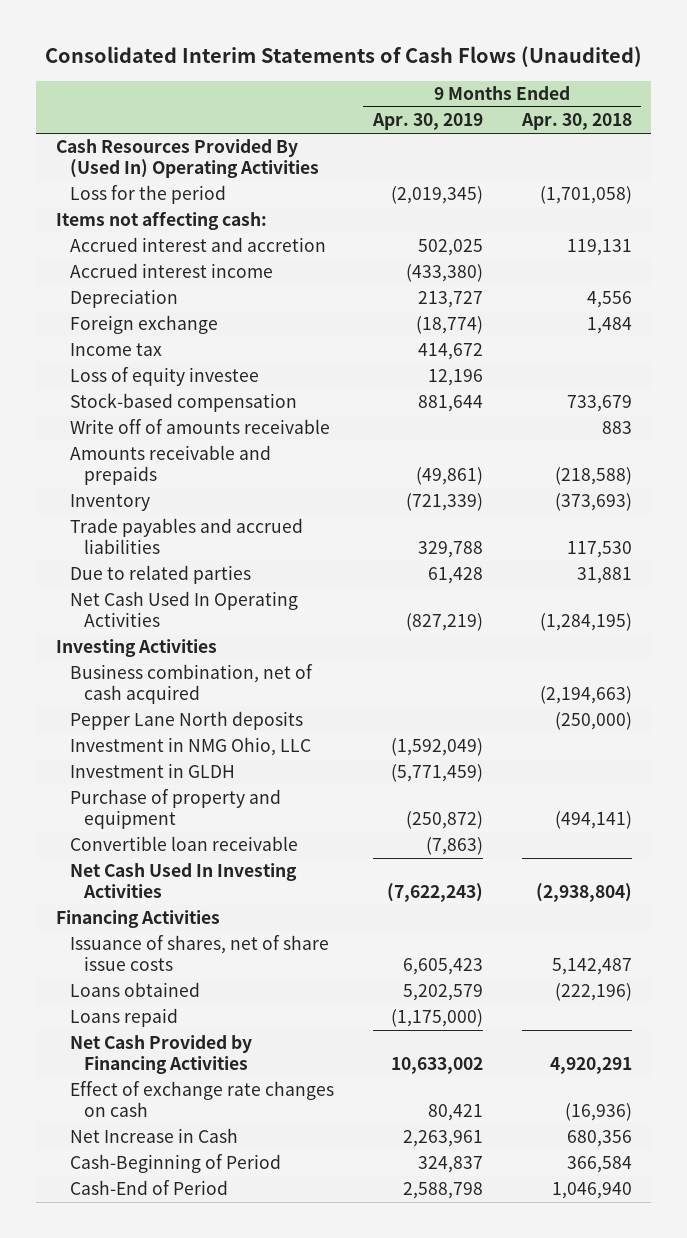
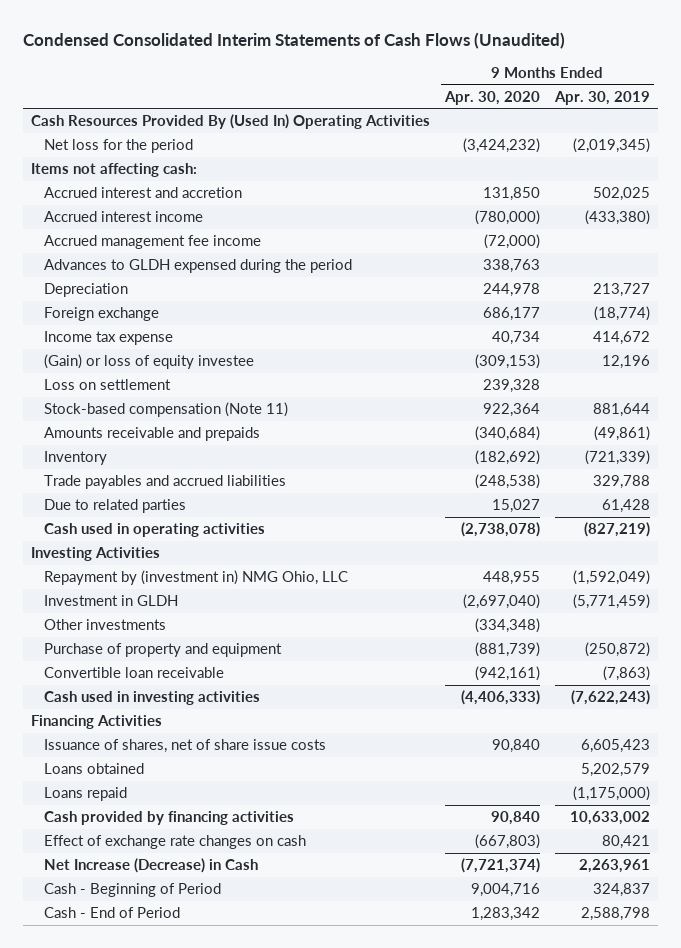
[44,46,642,68] Consolidated Interim Statements of Cash Flows (Unaudited) -> [23,32,566,50] Condensed Consolidated Interim Statements of Cash Flows (Unaudited)
[520,113,632,131] Apr. 30, 2018 -> none
none -> [443,90,540,105] Apr. 30, 2020
[69,185,226,205] Loss for the period -> [44,139,194,154] Net loss for the period
none -> [44,235,262,250] Accrued management fee income
none -> [44,259,353,274] Advances to GLDH expensed during the period
[69,419,330,435] Write off of amounts receivable -> none
[69,343,162,357] Income tax -> [44,331,174,346] Income tax expense
[69,367,259,387] Loss of equity investee -> [44,354,255,370] (Gain) or loss of equity investee
none -> [44,379,172,391] Loss on settlement
[69,393,297,413] Stock-based compensation -> [44,402,289,418] Stock-based compensation (Note 11)
[69,591,298,628] Net Cash Used In Operating Activities -> [44,523,266,538] Cash used in operating activities
[69,664,313,705] Business combination, net of cash acquired -> none
[69,711,303,731] Pepper Lane North deposits -> none
[69,737,311,757] Investment in NMG Ohio, LLC -> [44,570,349,586] Repayment by (investment in) NMG Ohio, LLC
none -> [44,619,167,631] Other investments
[69,863,297,899] Net Cash Used In Investing Activities -> [44,691,261,706] Cash used in investing activities
[69,1035,252,1075] Net Cash Provided by Financing Activities -> [44,811,295,826] Cash provided by financing activities
[69,1128,238,1144] Net Increase in Cash -> [44,858,259,874] Net Increase (Decrease) in Cash
[69,1154,281,1174] Cash-Beginning of Period -> [44,883,222,898] Cash - Beginning of Period
[69,1180,228,1196] Cash-End of Period -> [44,907,181,919] Cash - End of Period

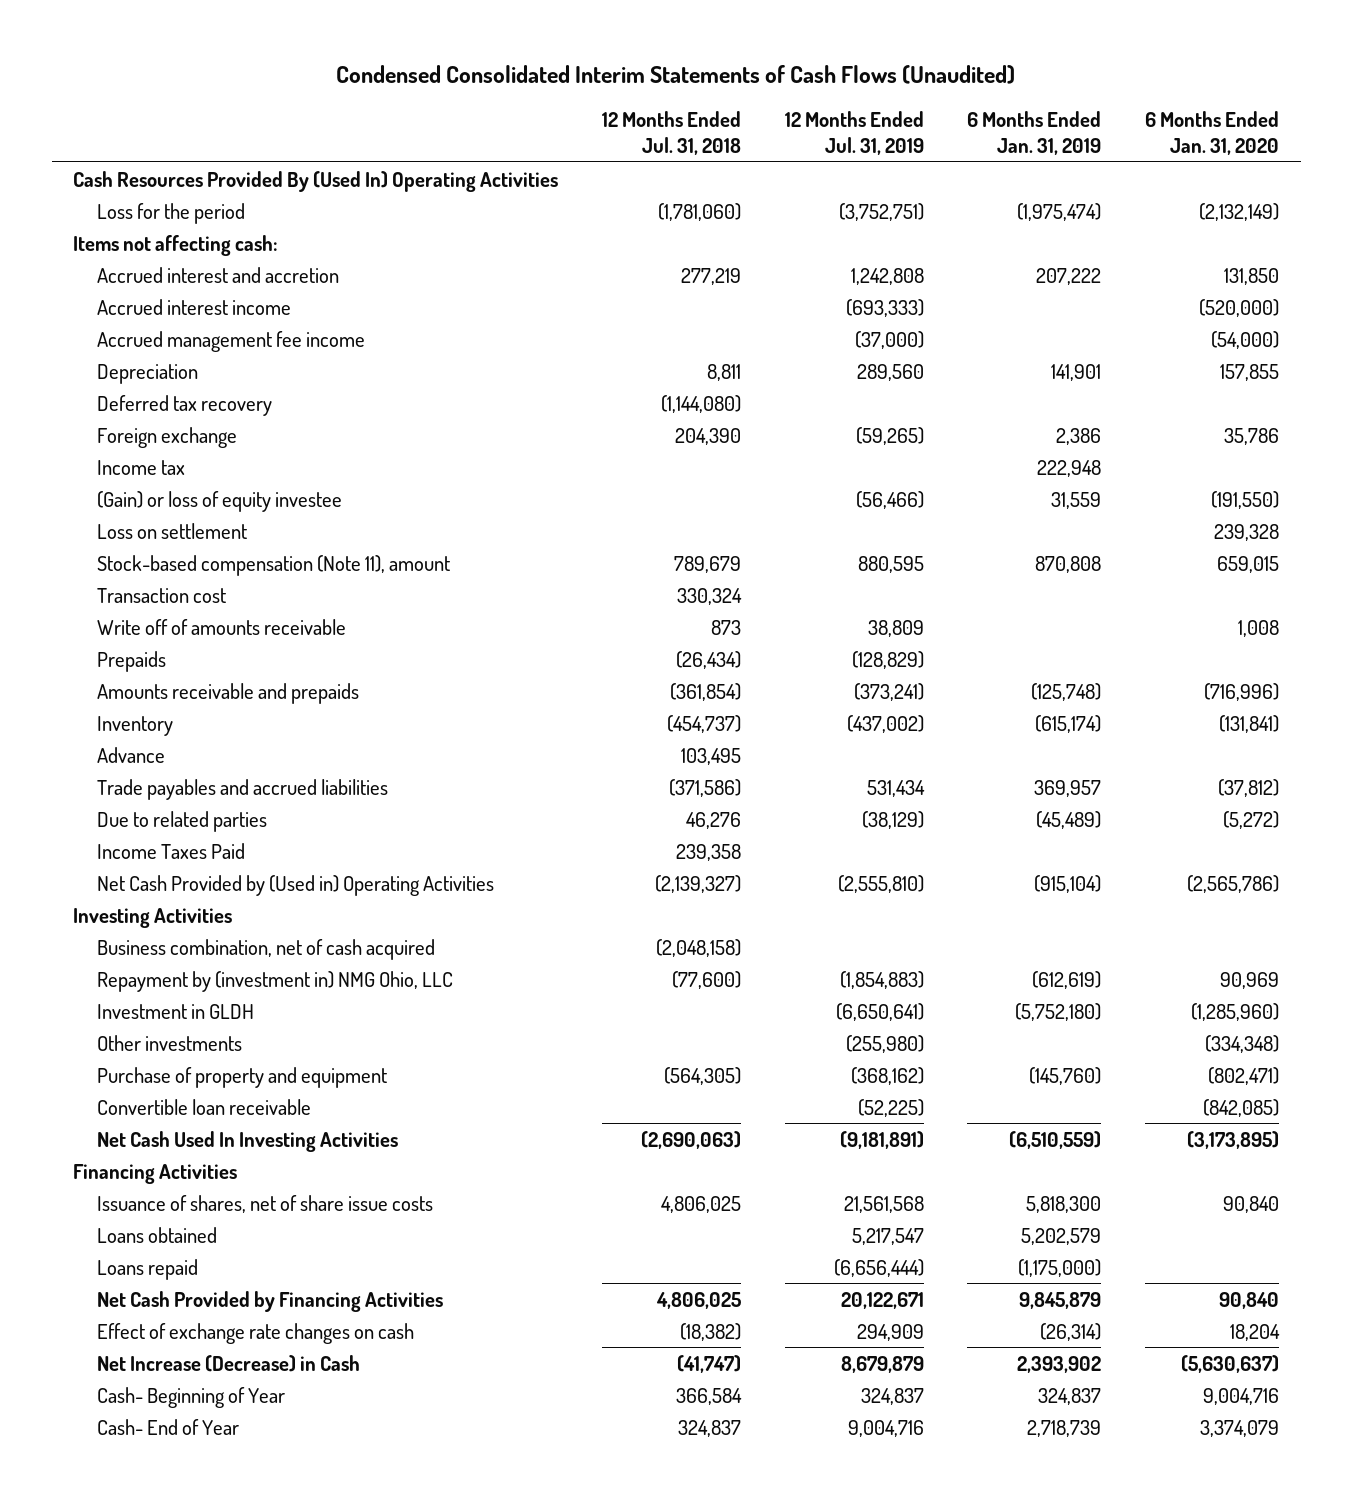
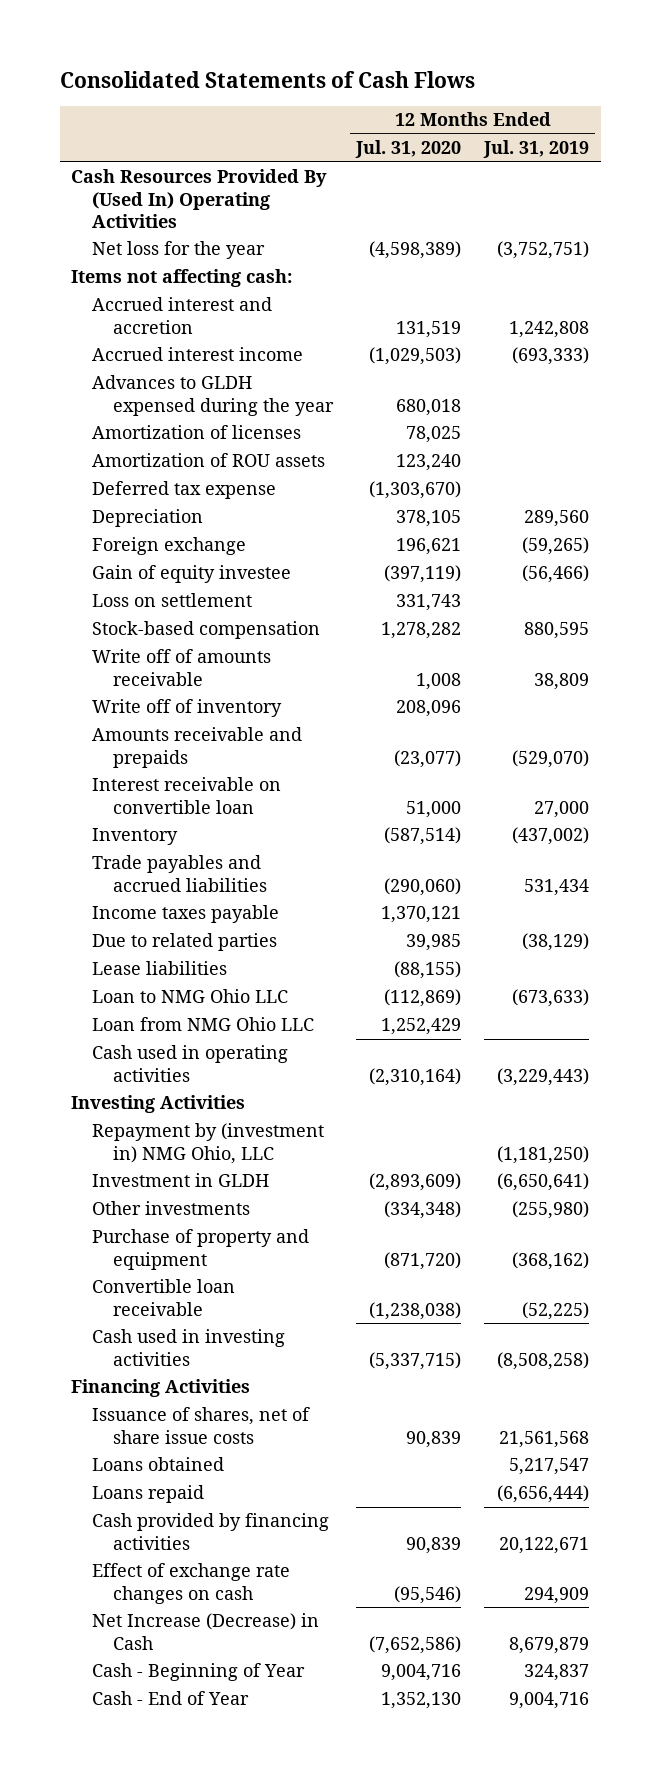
[336,65,1016,85] Condensed Consolidated Interim Statements of Cash Flows (Unaudited) -> [59,70,475,88] Consolidated Statements of Cash Flows
[602,111,742,156] 12 Months Ended Jul. 31, 2018 -> none
[967,111,1102,156] 6 Months Ended Jan. 31, 2019 -> none
[1144,111,1279,156] 6 Months Ended Jan. 31, 2020 -> none
none -> [355,140,462,159] Jul. 31, 2020
[97,202,246,224] Loss for the period -> [92,241,266,260] Net loss for the year
[97,330,366,352] Accrued management fee income -> none
none -> [92,375,334,416] Advances to GLDH expensed during the year
none -> [92,425,302,440] Amortization of licenses
none -> [92,453,326,468] Amortization of ROU assets
none -> [92,481,277,500] Deferred tax expense
[97,394,273,416] Deferred tax recovery -> none
[97,459,186,475] Income tax -> none
[97,490,343,512] (Gain) or loss of equity investee -> [92,565,292,584] Gain of equity investee
[97,587,227,603] Transaction cost -> none
[97,554,451,576] Stock-based compensation (Note 11), amount -> [92,621,321,640] Stock-based compensation
[97,650,167,672] Prepaids -> none
none -> [92,699,283,718] Write off of inventory
[853,682,924,701] (373,241) -> [512,749,590,768] (529,070)
none -> [92,777,282,814] Interest receivable on convertible loan
[97,746,166,763] Advance -> none
none -> [92,905,280,924] Income taxes payable
[97,842,246,859] Income Taxes Paid -> none
none -> [92,961,228,976] Lease liabilities
none -> [92,989,289,1004] Loan to NMG Ohio LLC
none -> [92,1017,315,1032] Loan from NMG Ohio LLC
[97,874,495,896] Net Cash Provided by (Used in) Operating Activities -> [92,1045,289,1082] Cash used in operating activities
[837,874,924,893] (2,555,810) -> [497,1067,590,1086] (3,229,443)
[97,938,436,960] Business combination, net of cash acquired -> none
[839,970,924,989] (1,854,883) -> [497,1145,590,1164] (1,181,250)
[97,1130,399,1152] Net Cash Used In Investing Activities -> [92,1329,286,1366] Cash used in investing activities
[839,1130,924,1149] (9,181,891) -> [497,1351,590,1370] (8,508,258)
[97,1290,444,1312] Net Cash Provided by Financing Activities -> [92,1513,330,1550] Cash provided by financing activities
[97,1386,286,1408] Cash- Beginning of Year -> [92,1663,306,1682] Cash - Beginning of Year
[97,1418,240,1435] Cash- End of Year -> [92,1691,250,1706] Cash - End of Year

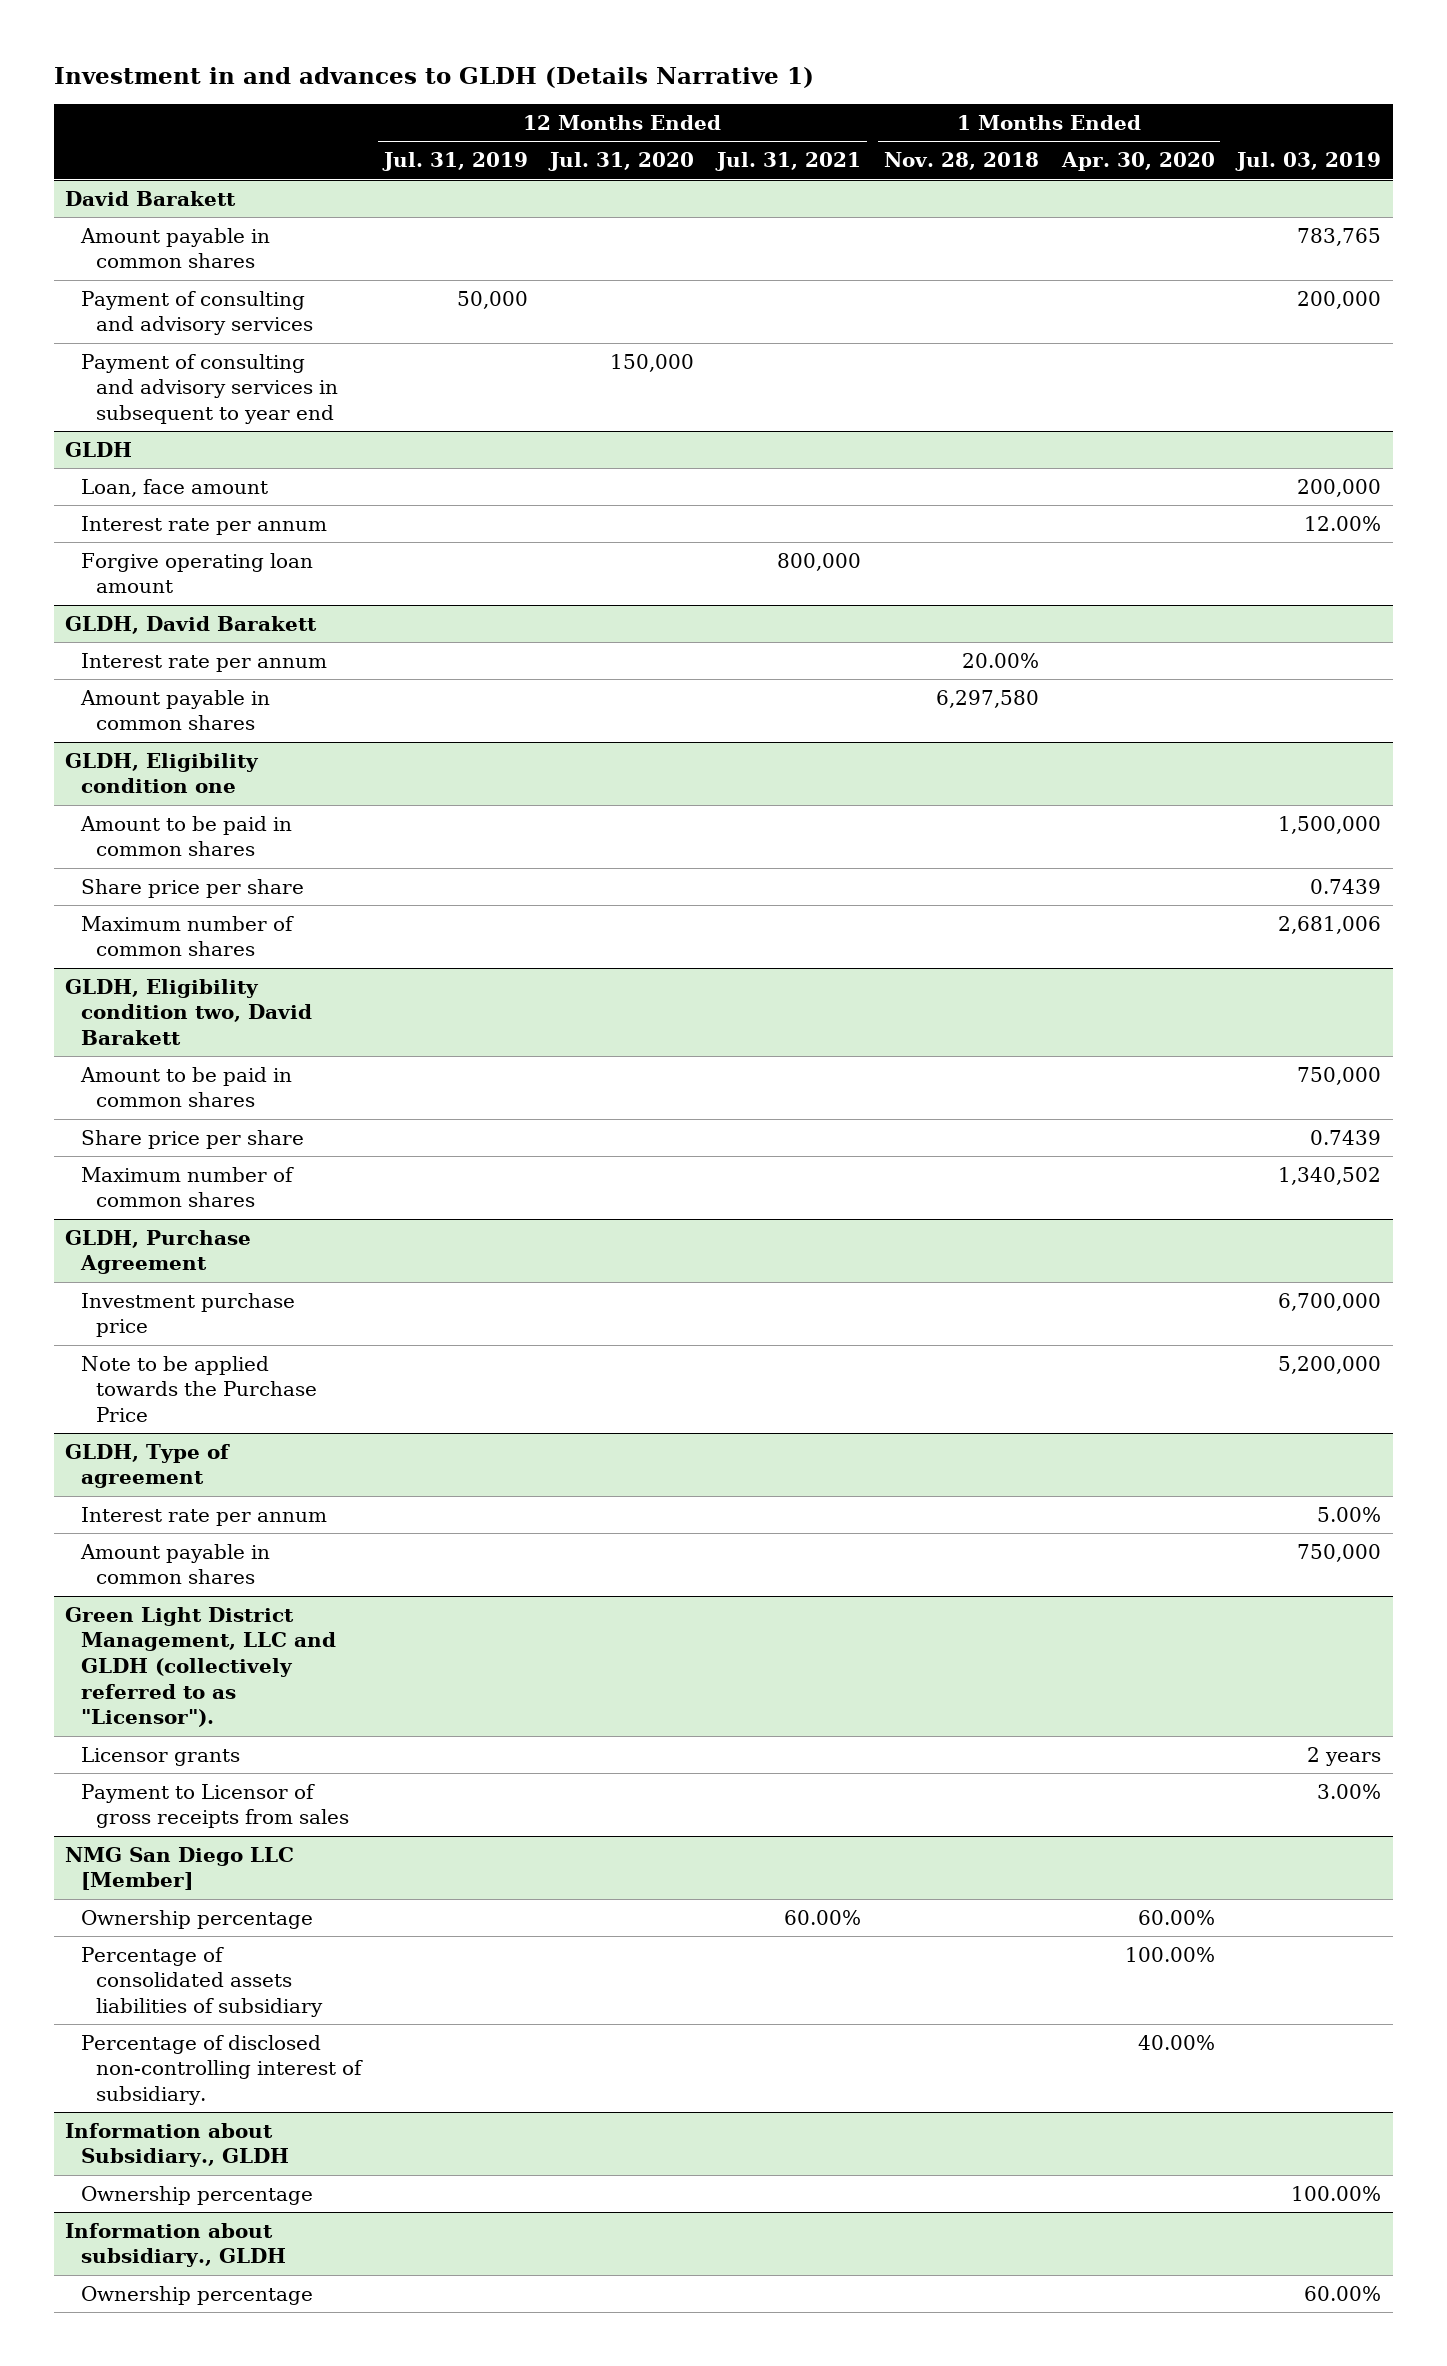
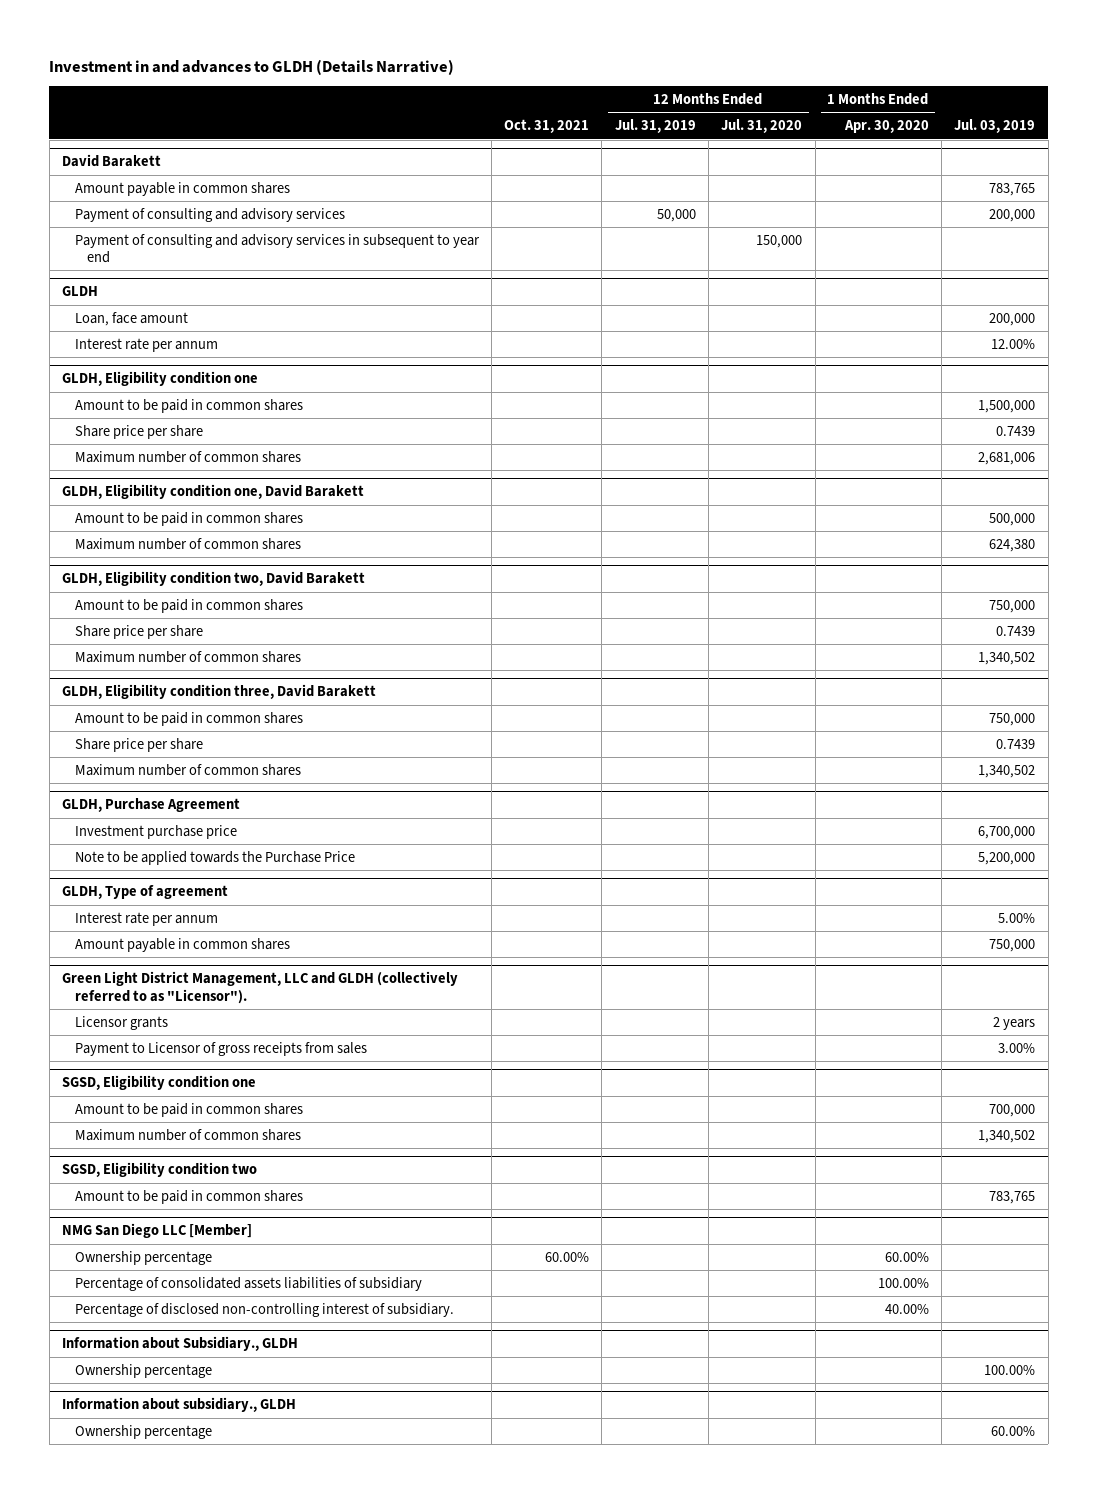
[53,67,814,89] Investment in and advances to GLDH (Details Narrative 1) -> [49,58,455,75] Investment in and advances to GLDH (Details Narrative)
[715,152,862,172] Jul. 31, 2021 -> none
[883,152,1039,171] Nov. 28, 2018 -> none
none -> [504,119,590,134] Oct. 31, 2021
[80,552,313,594] Forgive operating loan amount -> none
[65,615,318,634] GLDH, David Barakett -> none
[80,652,327,672] Interest rate per annum -> none
[79,689,270,731] Amount payable in common shares -> none
none -> [61,484,364,500] GLDH, Eligibility condition one, David Barakett
none -> [74,511,303,526] Amount to be paid in common shares
none -> [74,537,301,550] Maximum number of common shares
none -> [61,684,376,700] GLDH, Eligibility condition three, David Barakett
none -> [74,711,303,726] Amount to be paid in common shares
none -> [74,737,203,752] Share price per share
none -> [74,763,301,776] Maximum number of common shares
none -> [61,1075,256,1091] SGSD, Eligibility condition one
none -> [74,1102,303,1117] Amount to be paid in common shares
none -> [74,1128,301,1141] Maximum number of common shares
none -> [61,1162,257,1178] SGSD, Eligibility condition two
none -> [74,1189,303,1204] Amount to be paid in common shares

